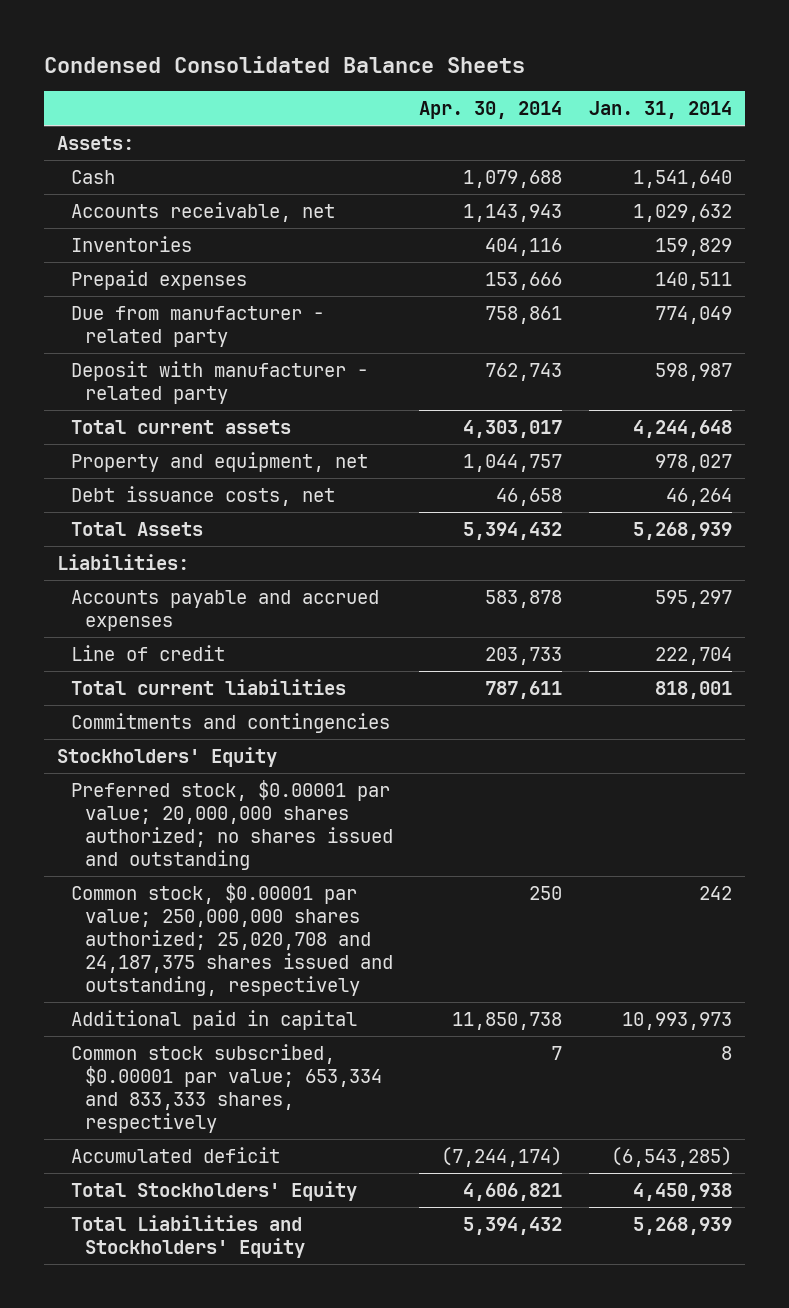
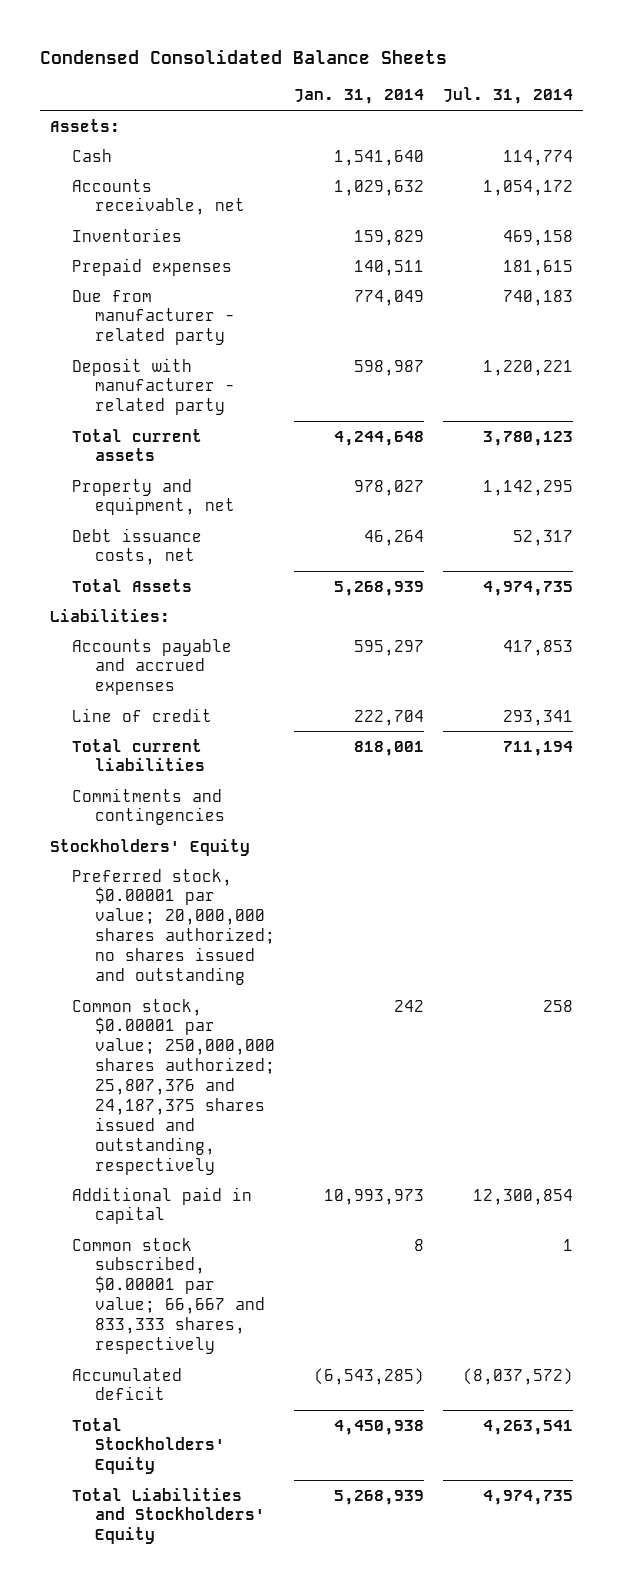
[419,101,563,120] Apr. 30, 2014 -> none
none -> [443,87,574,105] Jul. 31, 2014
[70,882,393,997] Common stock, $0.00001 par value; 250,000,000 shares authorized; 25,020,708 and 24,187,375 shares issued and outstanding, respectively -> [72,998,275,1175] Common stock, $0.00001 par value; 250,000,000 shares authorized; 25,807,376 and 24,187,375 shares issued and outstanding, respectively
[70,1043,382,1134] Common stock subscribed, $0.00001 par value; 653,334 and 833,333 shares, respectively -> [72,1237,265,1354] Common stock subscribed, $0.00001 par value; 66,667 and 833,333 shares, respectively

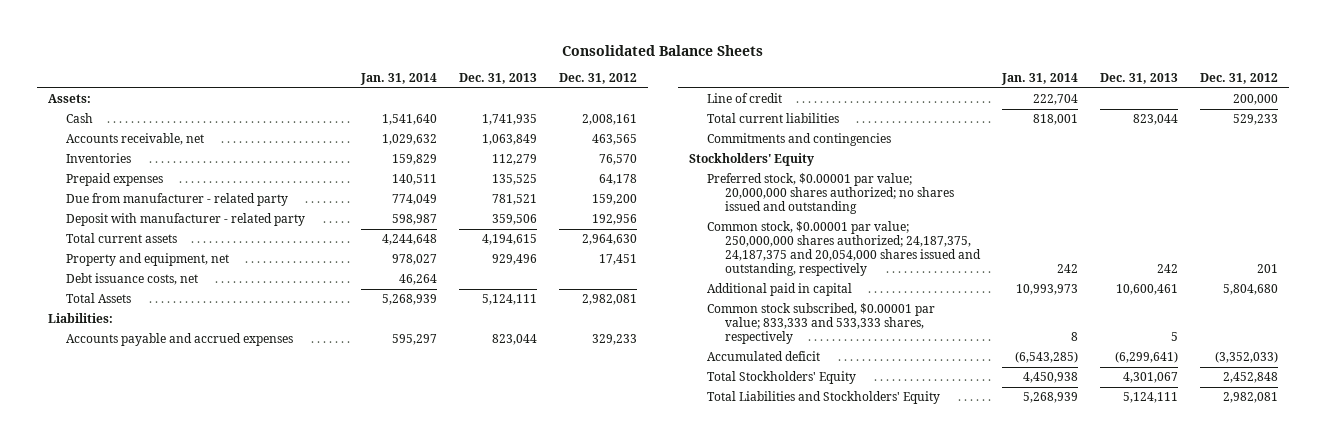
[39,49,447,65] Condensed Consolidated Balance Sheets -> [561,45,763,57] Consolidated Balance Sheets
[443,87,574,105] Jul. 31, 2014 -> none
none -> [459,73,538,85] Dec. 31, 2013
none -> [558,73,637,85] Dec. 31, 2012
[72,998,275,1175] Common stock, $0.00001 par value; 250,000,000 shares authorized; 25,807,376 and 24,187,375 shares issued and outstanding, respectively -> [707,221,982,277] Common stock, $0.00001 par value; 250,000,000 shares authorized; 24,187,375, 24,187,375 and 20,054,000 shares issued and outstanding, respectively
[72,1237,265,1354] Common stock subscribed, $0.00001 par value; 66,667 and 833,333 shares, respectively -> [707,303,936,345] Common stock subscribed, $0.00001 par value; 833,333 and 533,333 shares, respectively

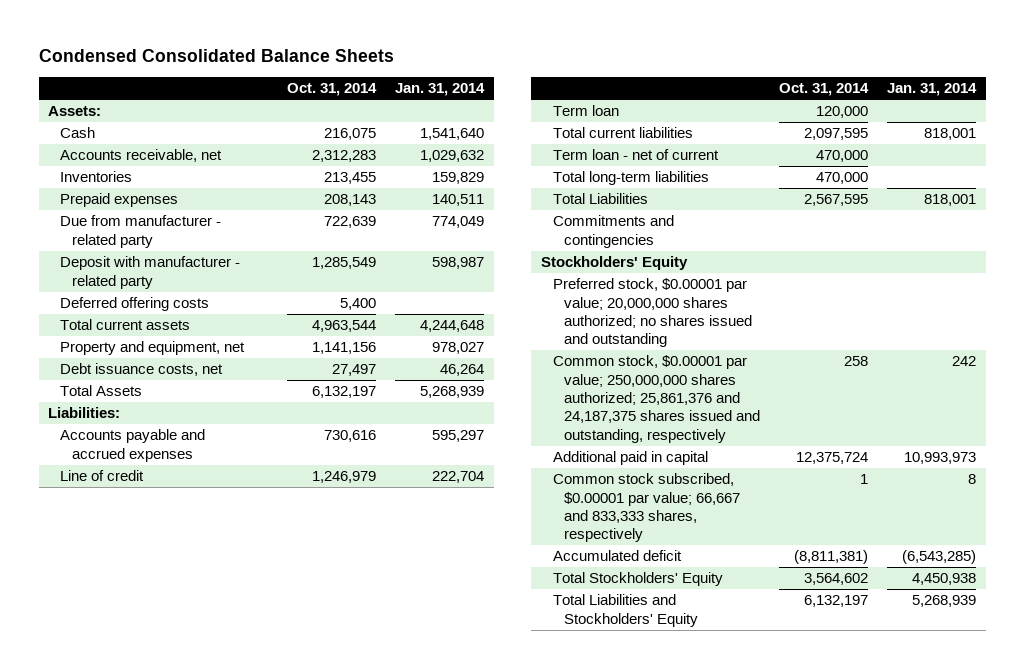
[561,45,763,57] Consolidated Balance Sheets -> [38,49,394,63] Condensed Consolidated Balance Sheets
[459,73,538,85] Dec. 31, 2013 -> none
[558,73,637,85] Dec. 31, 2012 -> none
none -> [286,83,377,97] Oct. 31, 2014
none -> [60,297,210,312] Deferred offering costs
none -> [552,105,619,117] Term loan
none -> [552,149,719,161] Term loan - net of current
none -> [552,171,709,186] Total long-term liabilities
none -> [552,193,648,205] Total Liabilities
[707,221,982,277] Common stock, $0.00001 par value; 250,000,000 shares authorized; 24,187,375, 24,187,375 and 20,054,000 shares issued and outstanding, respectively -> [552,355,761,443] Common stock, $0.00001 par value; 250,000,000 shares authorized; 25,861,376 and 24,187,375 shares issued and outstanding, respectively
[707,303,936,345] Common stock subscribed, $0.00001 par value; 833,333 and 533,333 shares, respectively -> [552,473,741,543] Common stock subscribed, $0.00001 par value; 66,667 and 833,333 shares, respectively

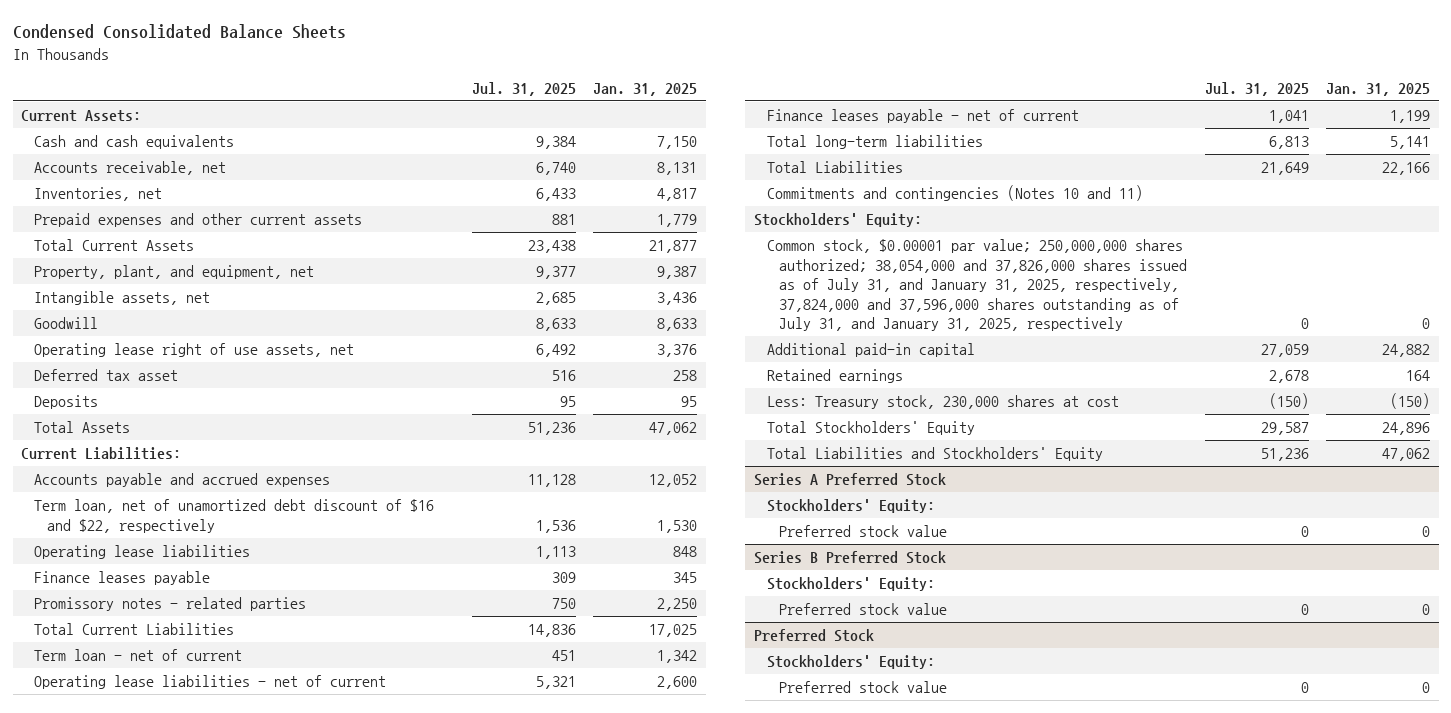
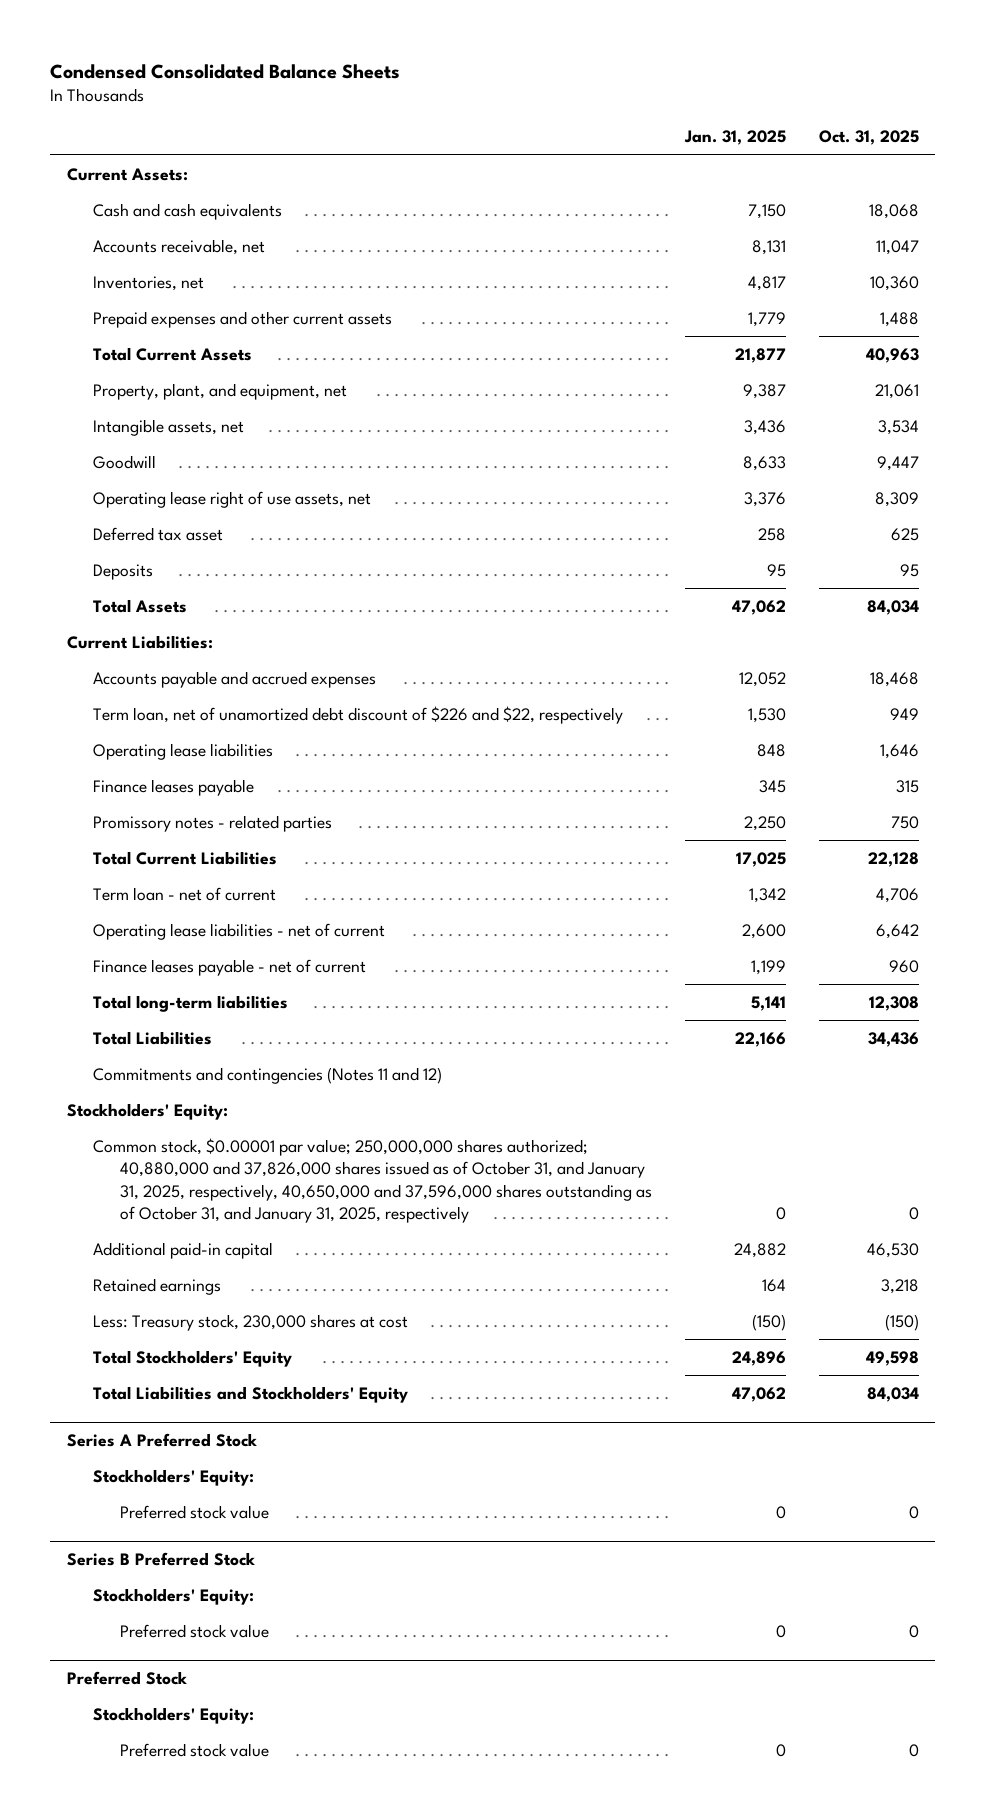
[471,81,576,96] Jul. 31, 2025 -> none
none -> [818,130,919,146] Oct. 31, 2025
[33,499,434,533] Term loan, net of unamortized debt discount of $16 and $22, respectively -> [93,705,624,724] Term loan, net of unamortized debt discount of $226 and $22, respectively
[766,185,1143,202] Commitments and contingencies (Notes 10 and 11) -> [93,1066,443,1084] Commitments and contingencies (Notes 11 and 12)
[766,239,1188,332] Common stock, $0.00001 par value; 250,000,000 shares authorized; 38,054,000 and 37,826,000 shares issued as of July 31, and January 31, 2025, respectively, 37,824,000 and 37,596,000 shares outstanding as of July 31, and January 31, 2025, respectively -> [93,1137,653,1224] Common stock, $0.00001 par value; 250,000,000 shares authorized; 40,880,000 and 37,826,000 shares issued as of October 31, and January 31, 2025, respectively, 40,650,000 and 37,596,000 shares outstanding as of October 31, and January 31, 2025, respectively

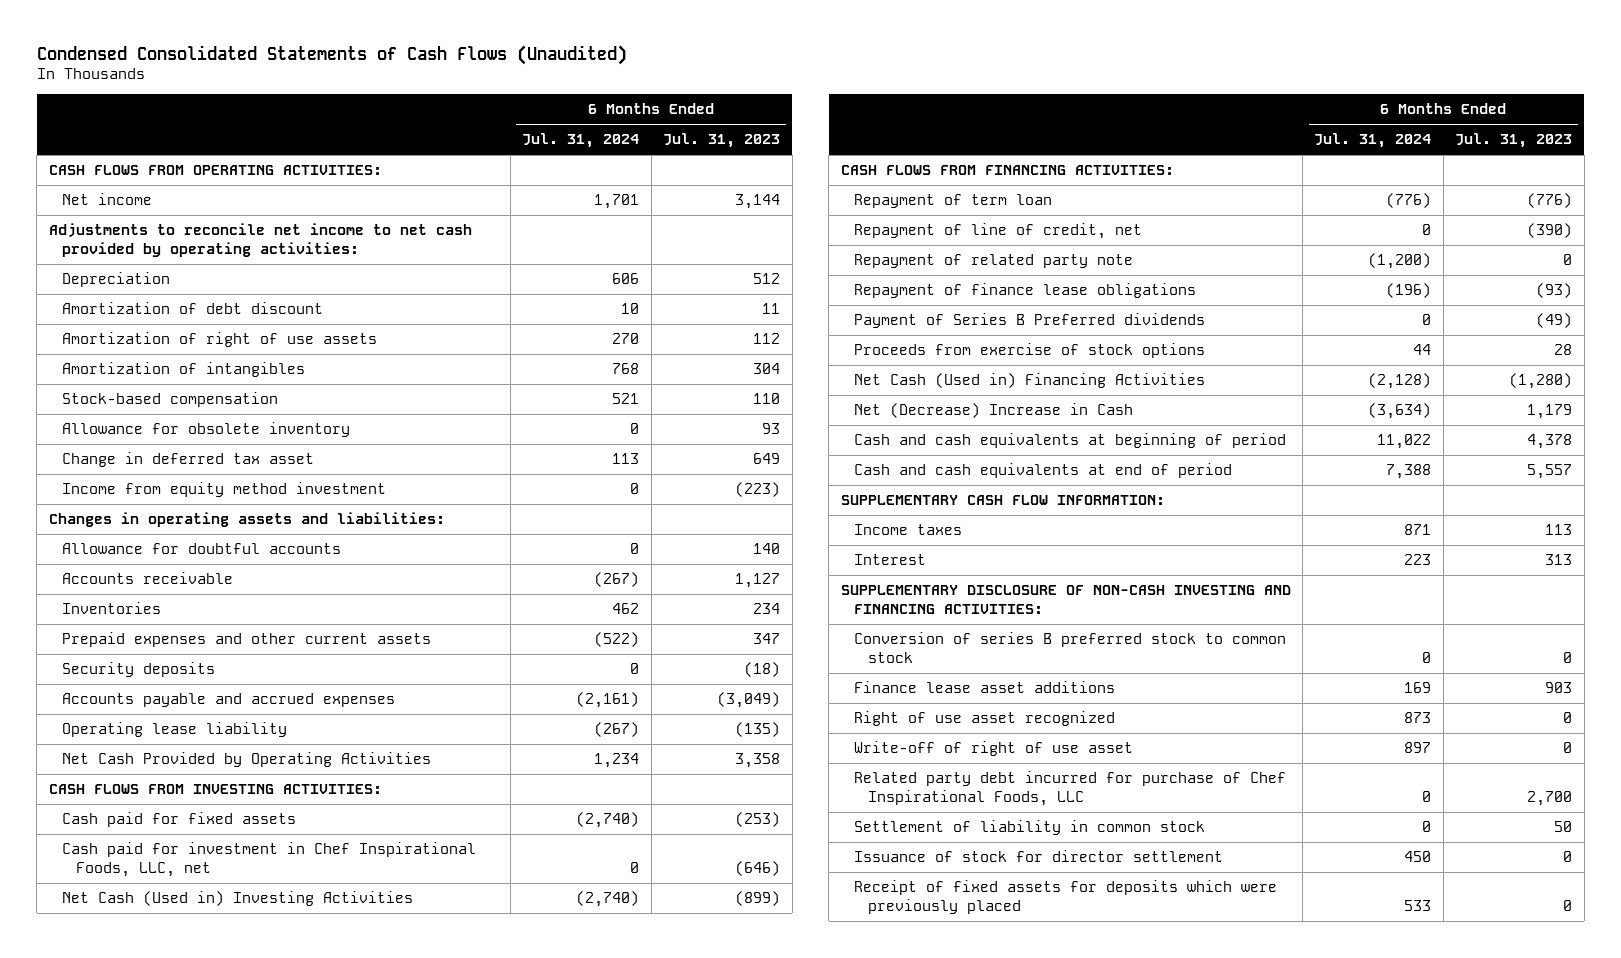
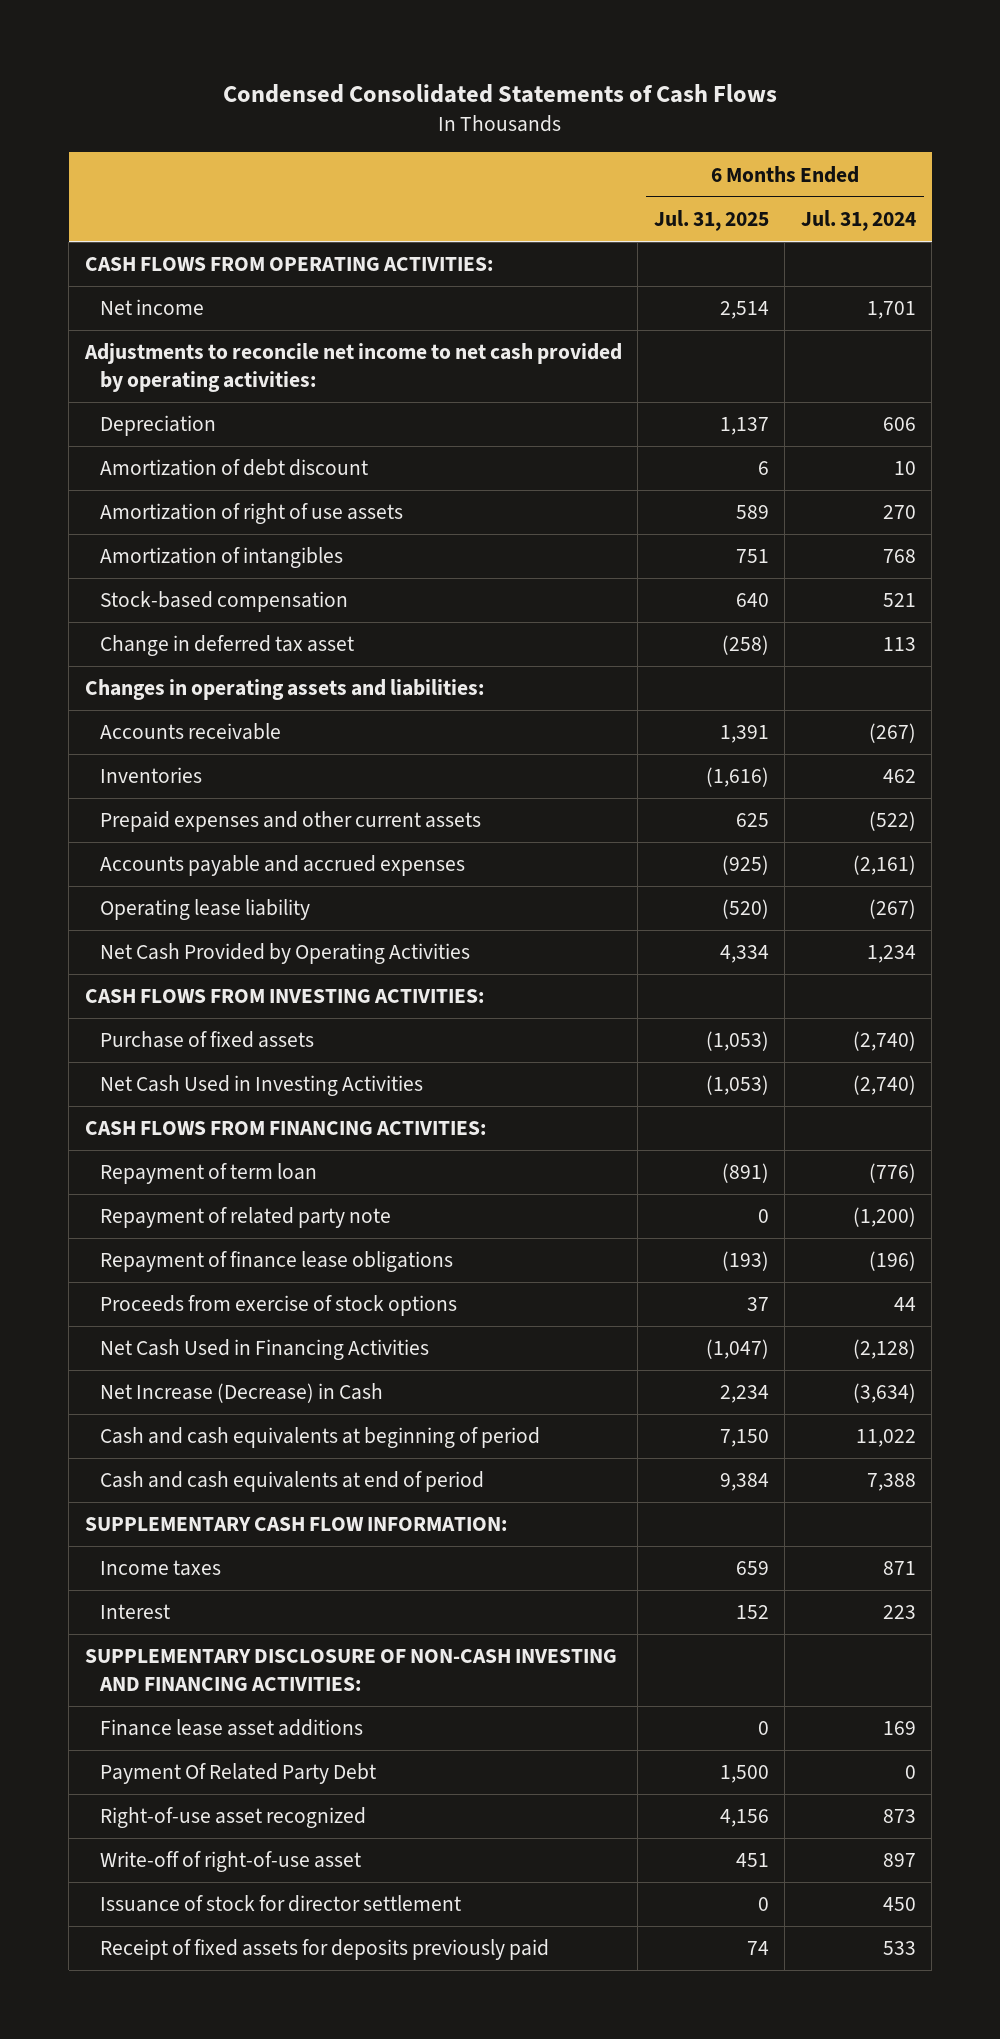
[36,44,627,65] Condensed Consolidated Statements of Cash Flows (Unaudited) -> [223,83,778,103] Condensed Consolidated Statements of Cash Flows
[663,133,781,149] Jul. 31, 2023 -> none
none -> [653,209,769,231] Jul. 31, 2025
[62,422,351,438] Allowance for obsolete inventory -> none
[62,482,387,498] Income from equity method investment -> none
[62,543,342,555] Allowance for doubtful accounts -> none
[62,662,216,678] Security deposits -> none
[62,842,477,877] Cash paid for investment in Chef Inspirational Foods, LLC, net -> none
[62,812,297,828] Cash paid for fixed assets -> [99,1031,314,1049] Purchase of fixed assets
[62,891,414,907] Net Cash (Used in) Investing Activities -> [99,1075,423,1097] Net Cash Used in Investing Activities
[854,223,1143,240] Repayment of line of credit, net -> none
[854,313,1206,329] Payment of Series B Preferred dividends -> none
[854,373,1206,389] Net Cash (Used in) Financing Activities -> [99,1339,429,1361] Net Cash Used in Financing Activities
[854,403,1134,419] Net (Decrease) Increase in Cash -> [99,1383,383,1404] Net Increase (Decrease) in Cash
[854,632,1287,663] Conversion of series B preferred stock to common stock -> none
[854,771,1287,806] Related party debt incurred for purchase of Chef Inspirational Foods, LLC -> none
[854,820,1206,836] Settlement of liability in common stock -> none
none -> [99,1763,376,1785] Payment Of Related Party Debt
[854,711,1116,727] Right of use asset recognized -> [99,1807,366,1829] Right-of-use asset recognized
[854,741,1134,757] Write-off of right of use asset -> [99,1851,361,1873] Write-off of right-of-use asset
[854,880,1278,914] Receipt of fixed assets for deposits which were previously placed -> [99,1939,549,1961] Receipt of fixed assets for deposits previously paid

